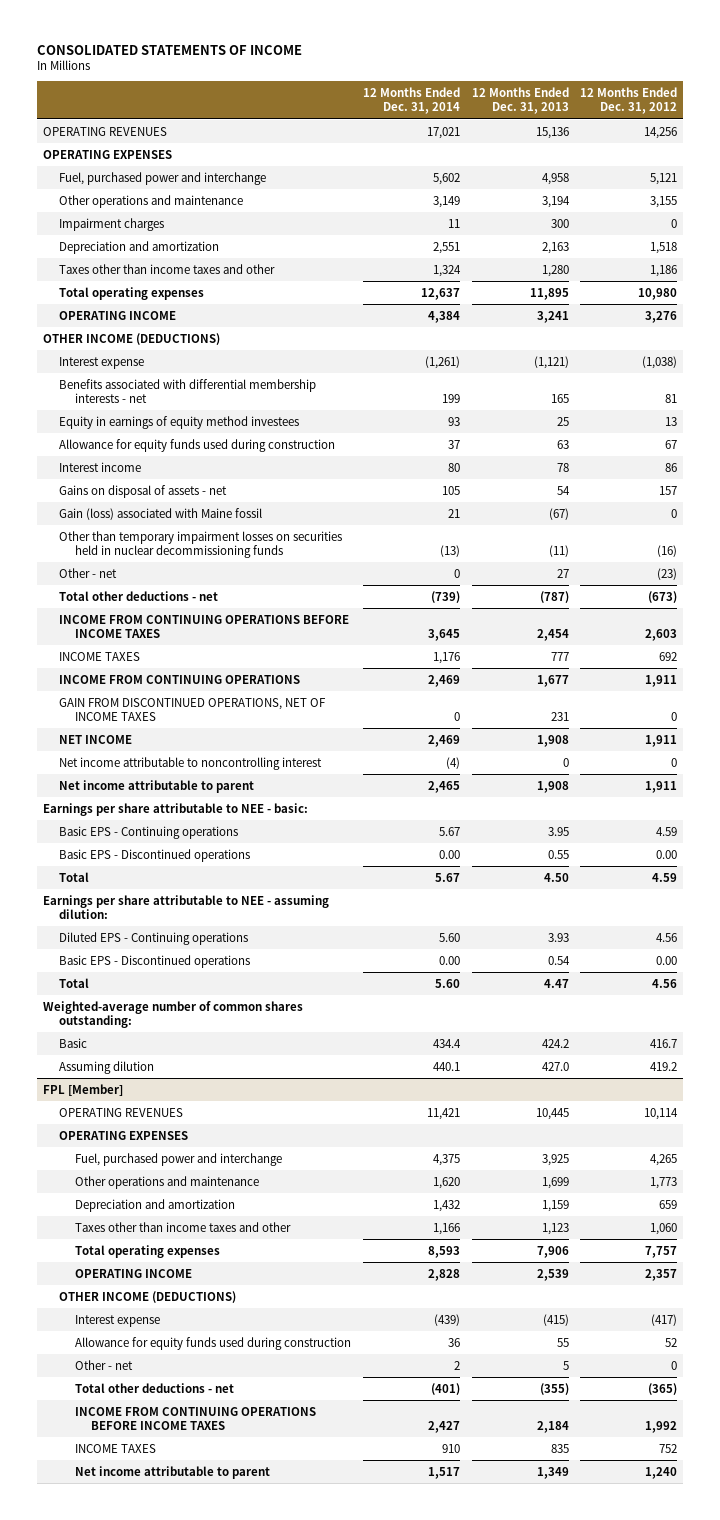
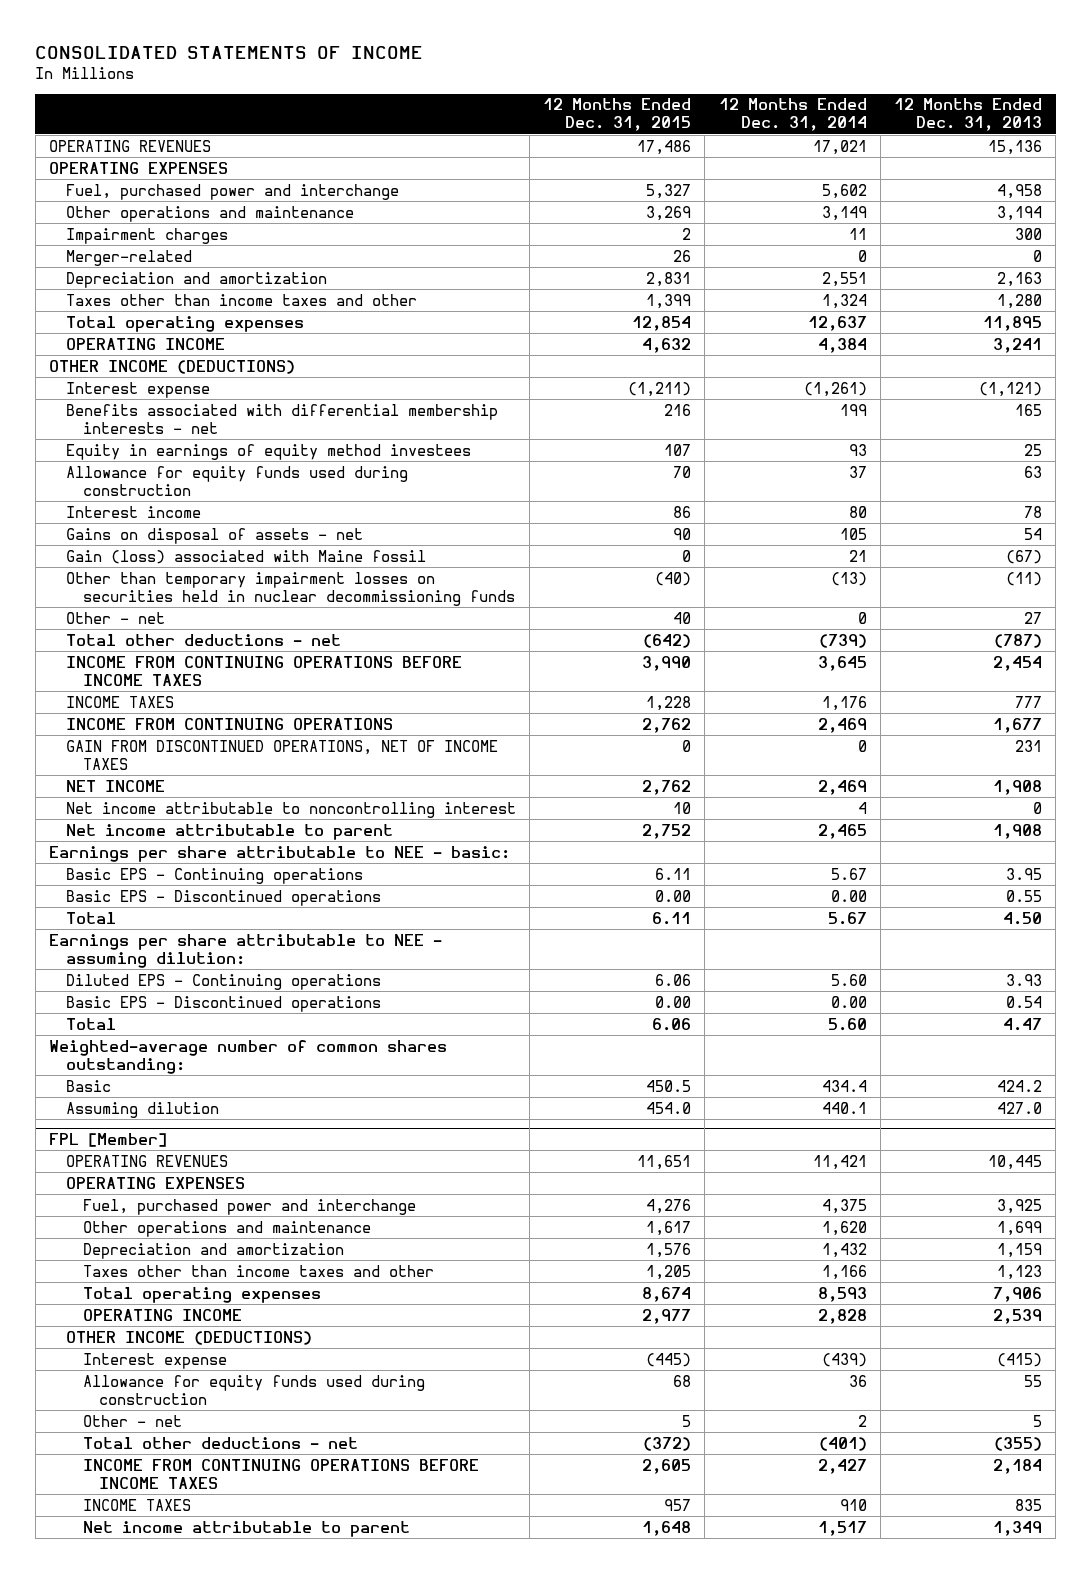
[580,86,678,115] 12 Months Ended Dec. 31, 2012 -> none
none -> [543,98,692,132] 12 Months Ended Dec. 31, 2015
none -> [65,249,192,266] Merger-related
[445,756,460,769] (4) -> [857,801,867,814] 4

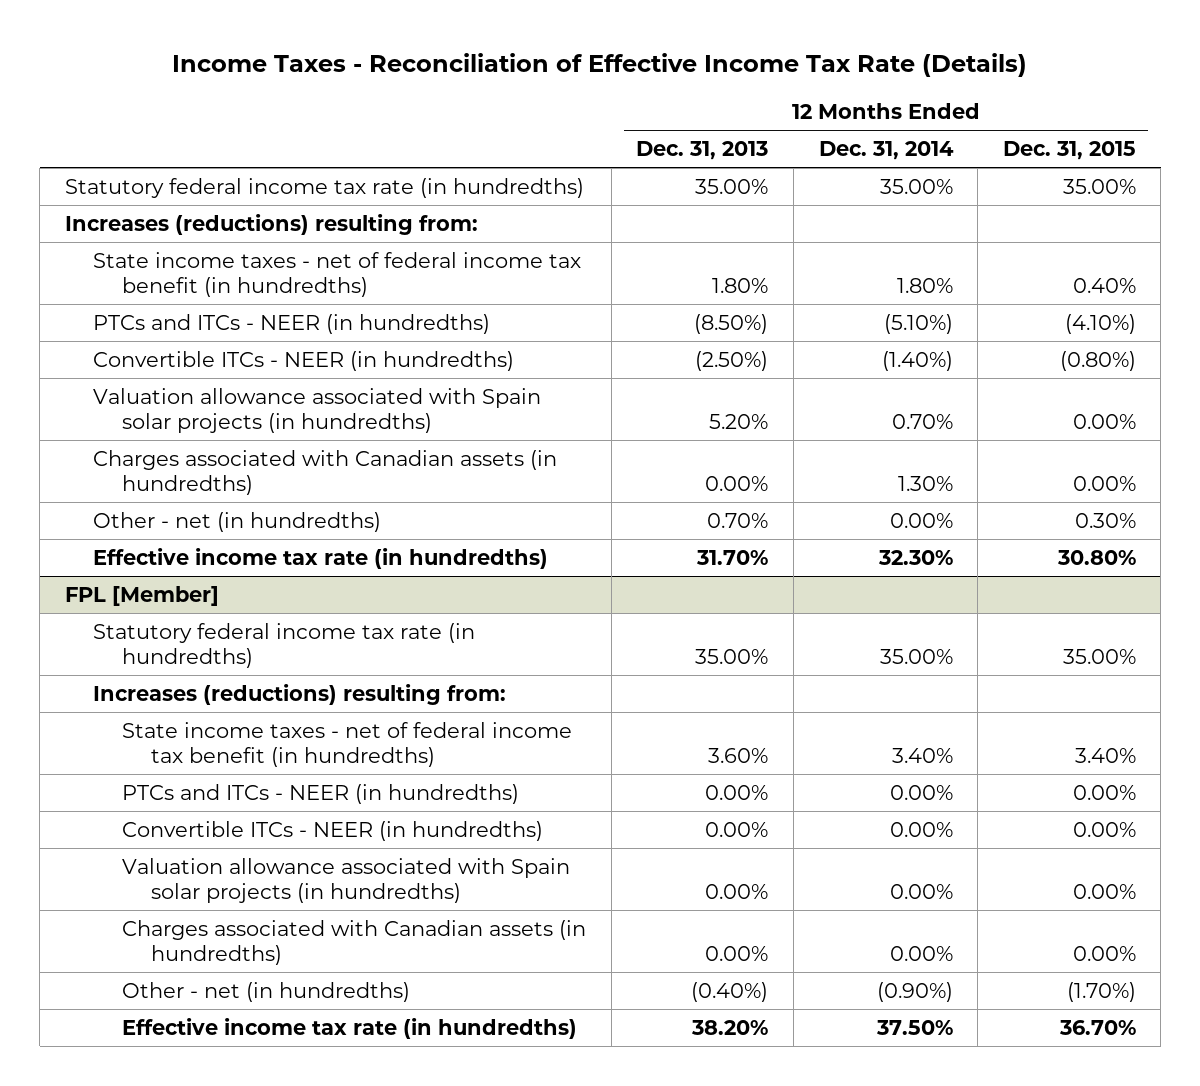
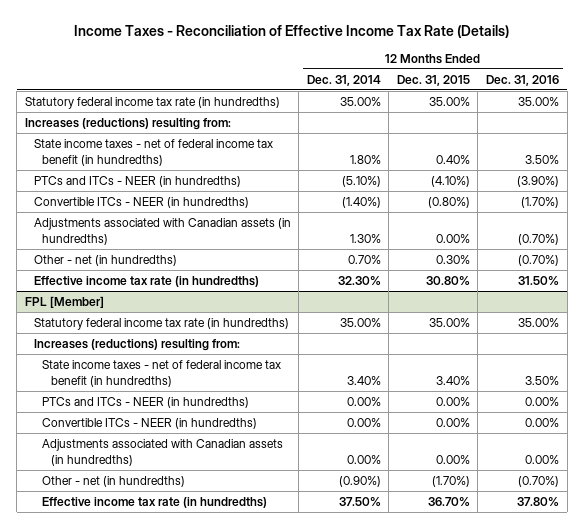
[636,141,769,161] Dec. 31, 2013 -> none
none -> [486,74,560,86] Dec. 31, 2016
[93,387,542,433] Valuation allowance associated with Spain solar projects (in hundredths) -> none
[93,449,558,495] Charges associated with Canadian assets (in hundredths) -> [33,217,291,245] Adjustments associated with Canadian assets (in hundredths)
[889,512,953,528] 0.00% -> [347,254,381,264] 0.70%
[121,857,570,903] Valuation allowance associated with Spain solar projects (in hundredths) -> none
[121,919,586,965] Charges associated with Canadian assets (in hundredths) -> [42,438,284,466] Adjustments associated with Canadian assets (in hundredths)

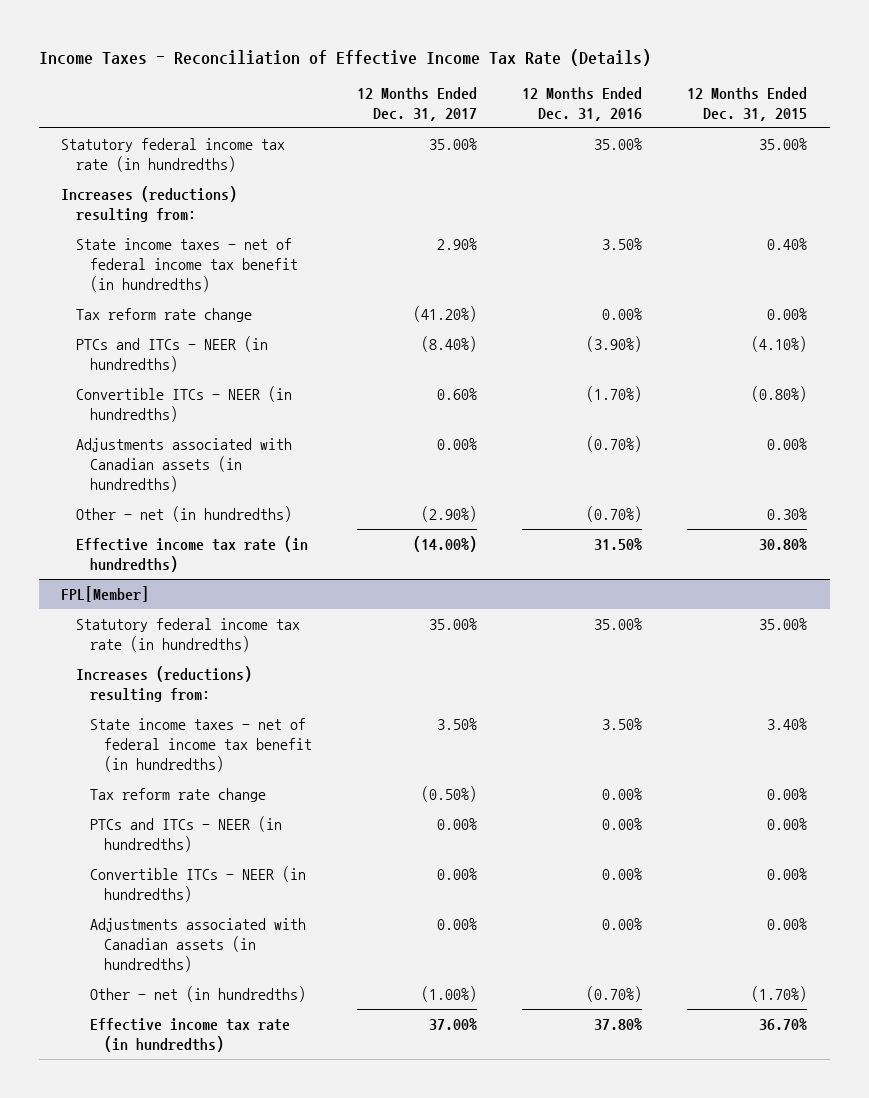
[306,74,381,86] Dec. 31, 2014 -> none
none -> [356,86,477,121] 12 Months Ended Dec. 31, 2017
none -> [75,307,252,322] Tax reform rate change
[24,295,104,308] FPL [Member] -> [61,585,150,602] FPL[Member]
none -> [89,787,266,802] Tax reform rate change

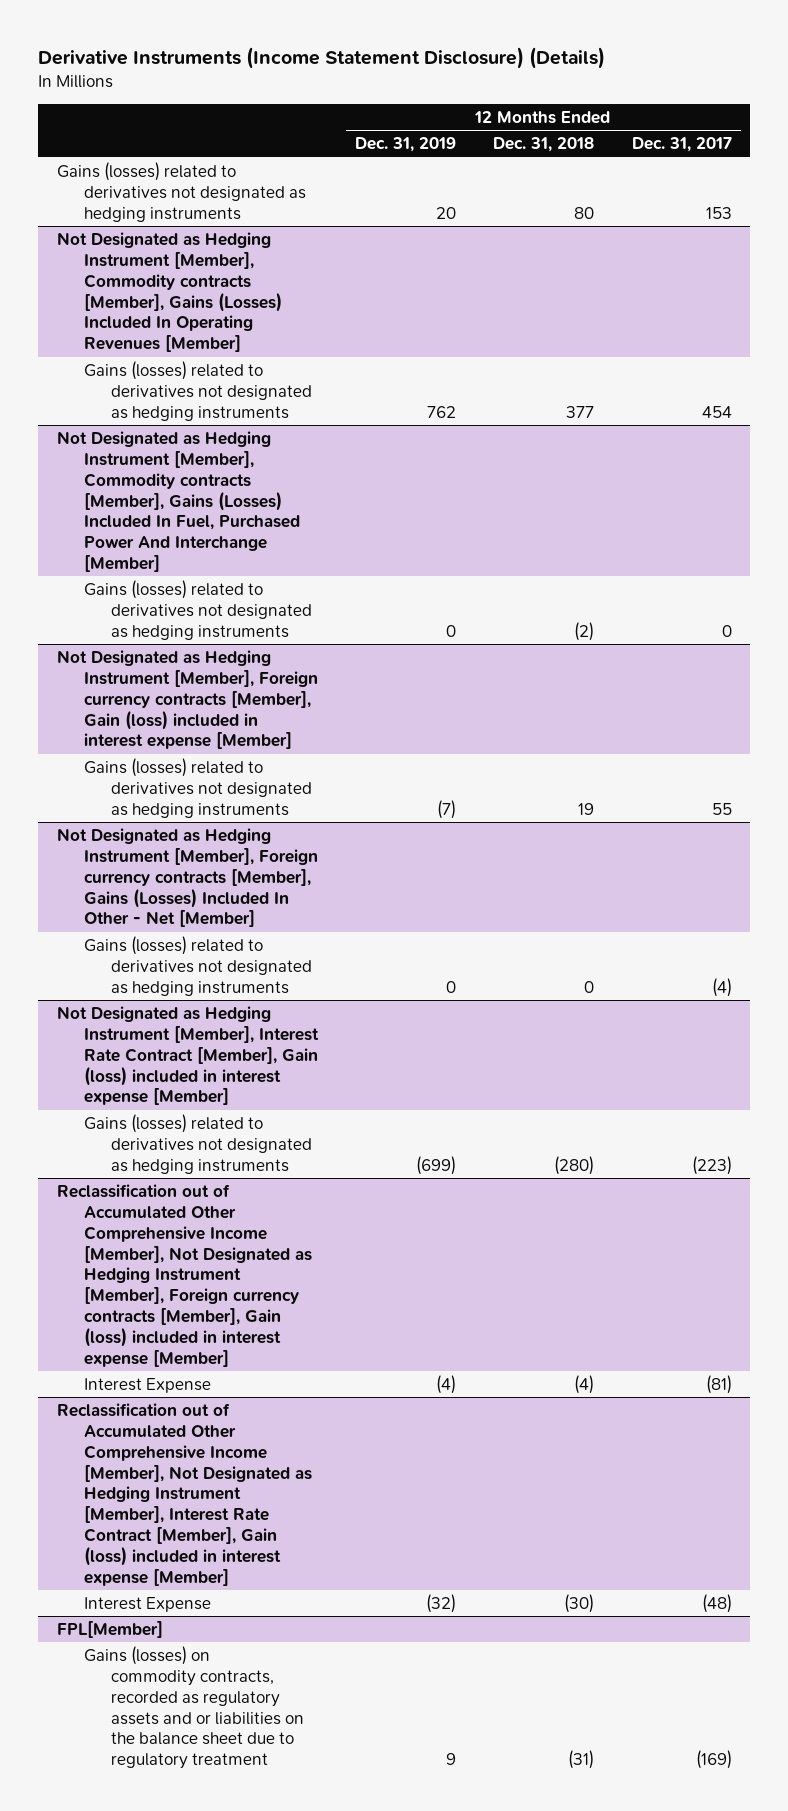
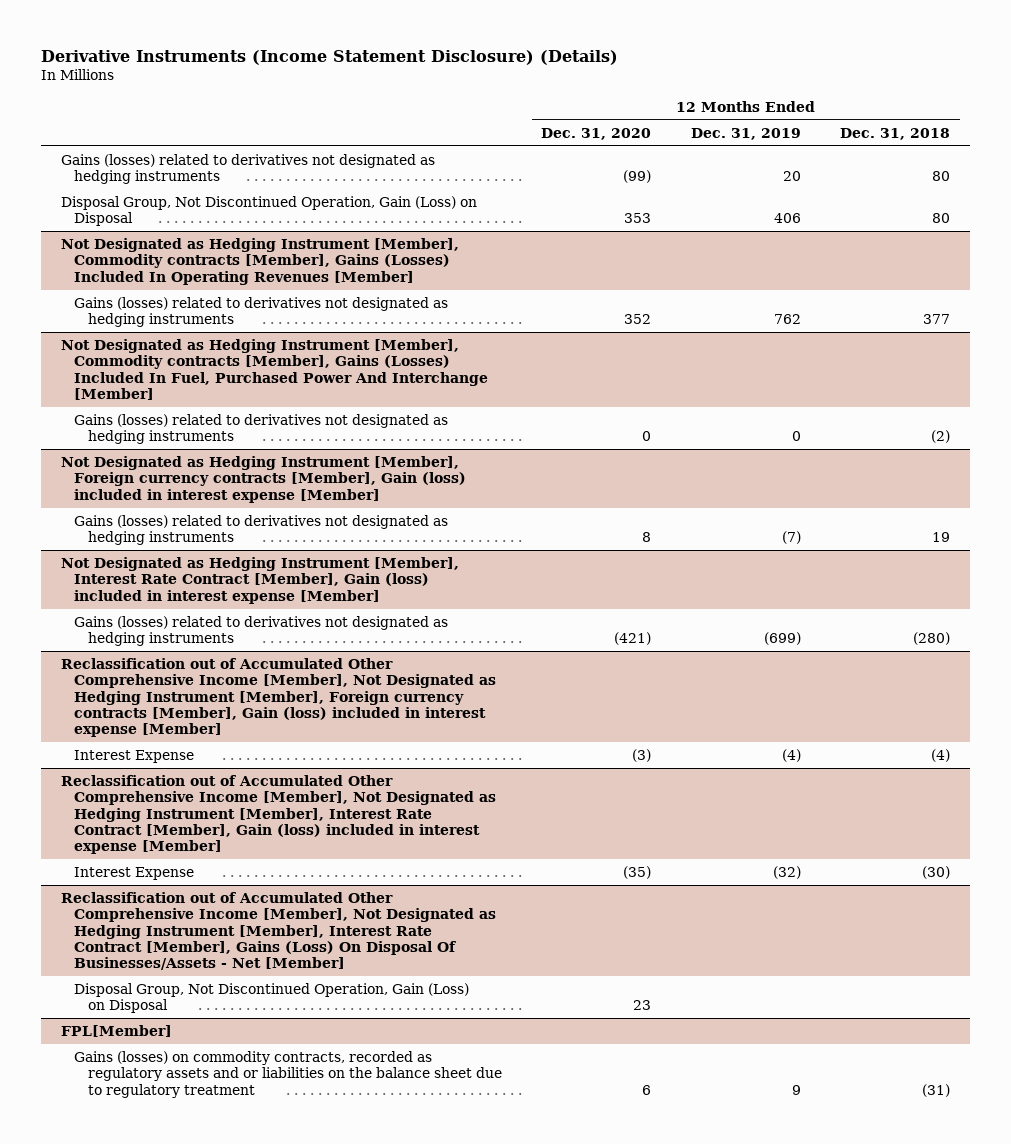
[631,137,732,153] Dec. 31, 2017 -> none
none -> [541,127,652,140] Dec. 31, 2020
none -> [60,195,477,227] Disposal Group, Not Discontinued Operation, Gain (Loss) on Disposal
[56,827,318,928] Not Designated as Hedging Instrument [Member], Foreign currency contracts [Member], Gains (Losses) Included In Other - Net [Member] -> none
[83,935,312,996] Gains (losses) related to derivatives not designated as hedging instruments -> none
none -> [60,891,497,971] Reclassification out of Accumulated Other Comprehensive Income [Member], Not Designated as Hedging Instrument [Member], Interest Rate Contract [Member], Gains (Loss) On Disposal Of Businesses/Assets - Net [Member]
none -> [74,982,470,1014] Disposal Group, Not Discontinued Operation, Gain (Loss) on Disposal

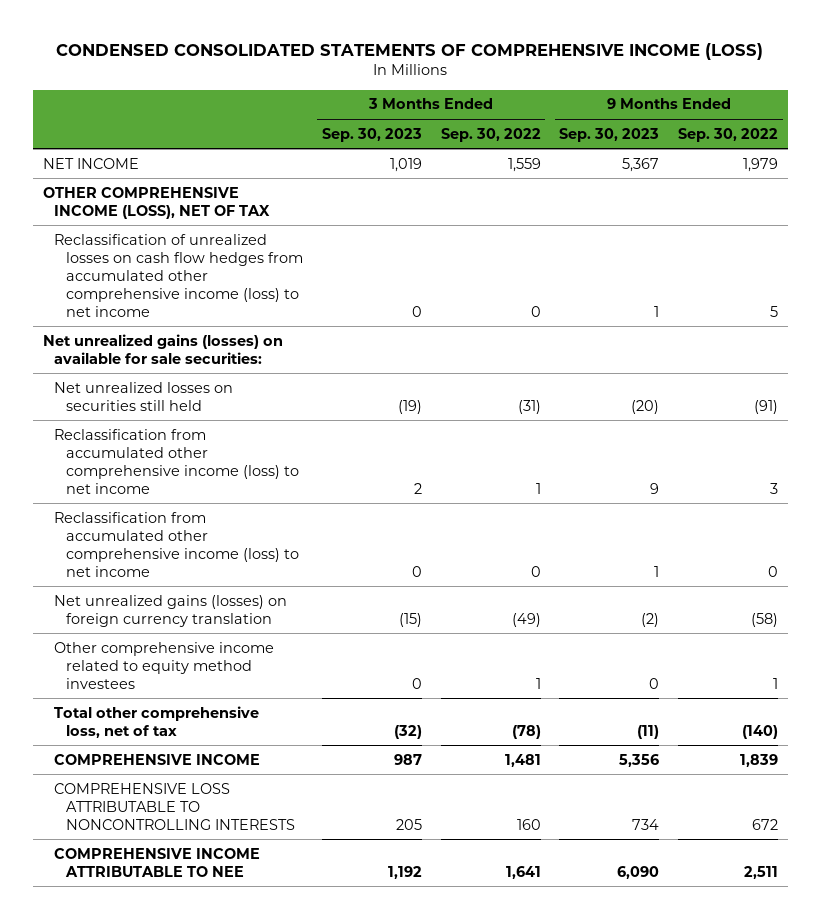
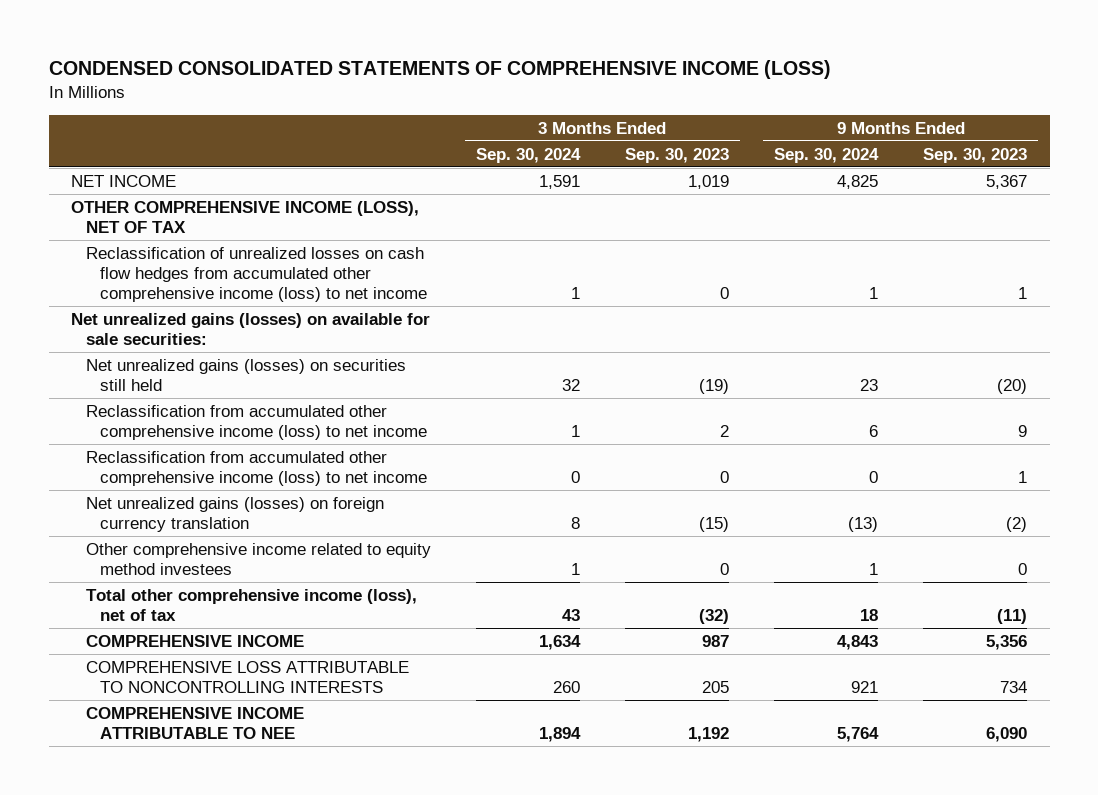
[440,127,541,142] Sep. 30, 2022 -> none
[678,127,779,142] Sep. 30, 2022 -> none
none -> [475,147,581,163] Sep. 30, 2024
none -> [773,147,879,163] Sep. 30, 2024
[54,381,234,411] Net unrealized losses on securities still held -> [85,358,406,391] Net unrealized gains (losses) on securities still held
[54,705,260,738] Total other comprehensive loss, net of tax -> [85,588,417,621] Total other comprehensive income (loss), net of tax

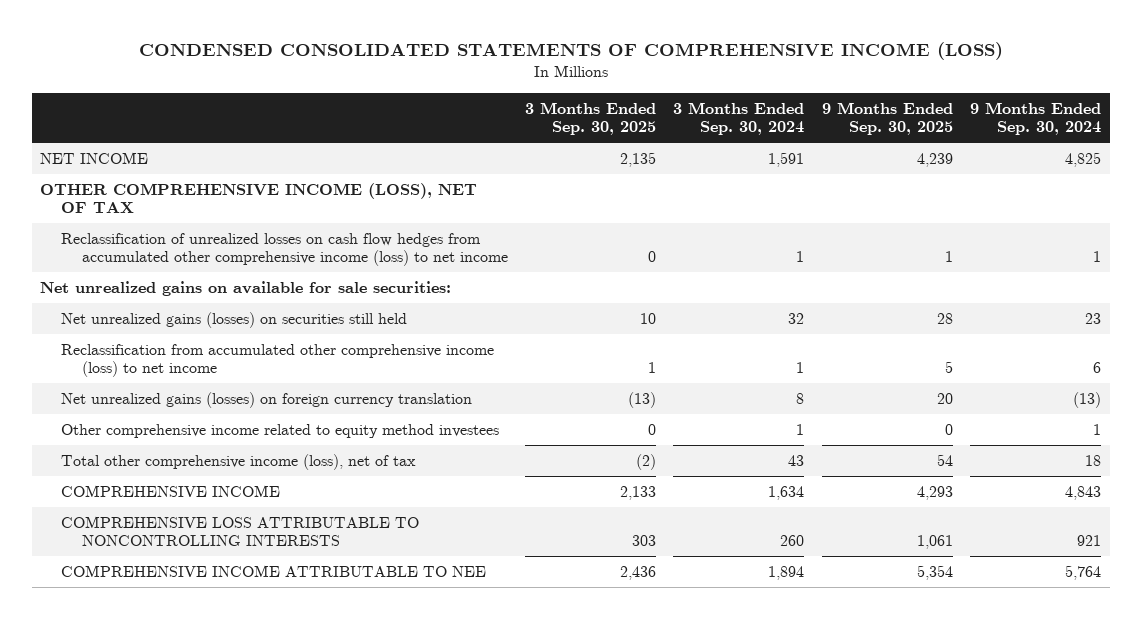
[624,147,729,163] Sep. 30, 2023 -> none
[923,147,1028,163] Sep. 30, 2023 -> none
none -> [524,101,656,136] 3 Months Ended Sep. 30, 2025
none -> [821,101,953,136] 9 Months Ended Sep. 30, 2025
[71,312,431,345] Net unrealized gains (losses) on available for sale securities: -> [40,280,452,296] Net unrealized gains on available for sale securities:
[85,450,428,486] Reclassification from accumulated other comprehensive income (loss) to net income -> none

